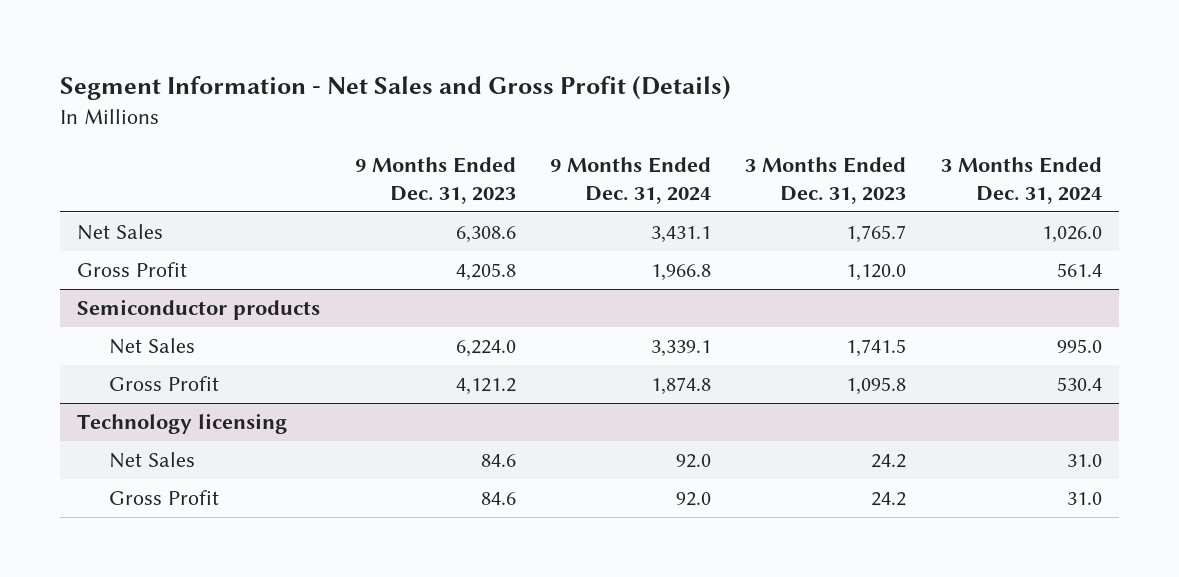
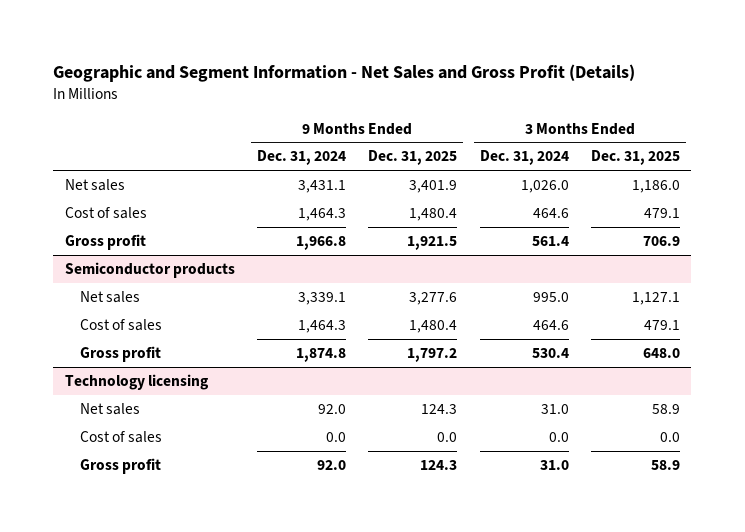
[59,75,731,101] Segment Information - Net Sales and Gross Profit (Details) -> [53,63,636,82] Geographic and Segment Information - Net Sales and Gross Profit (Details)
[354,157,516,205] 9 Months Ended Dec. 31, 2023 -> none
[745,157,907,205] 3 Months Ended Dec. 31, 2023 -> none
none -> [368,150,458,166] Dec. 31, 2025
none -> [591,150,681,166] Dec. 31, 2025
[77,224,164,241] Net Sales -> [64,179,125,192] Net sales
none -> [64,207,147,220] Cost of sales
[77,262,188,278] Gross Profit -> [64,234,146,251] Gross profit
[109,338,196,355] Net Sales -> [80,291,141,304] Net sales
none -> [80,319,163,332] Cost of sales
[109,376,220,392] Gross Profit -> [80,346,162,363] Gross profit
[109,452,196,469] Net Sales -> [80,403,141,416] Net sales
none -> [80,431,163,444] Cost of sales
[109,490,220,506] Gross Profit -> [80,458,162,475] Gross profit

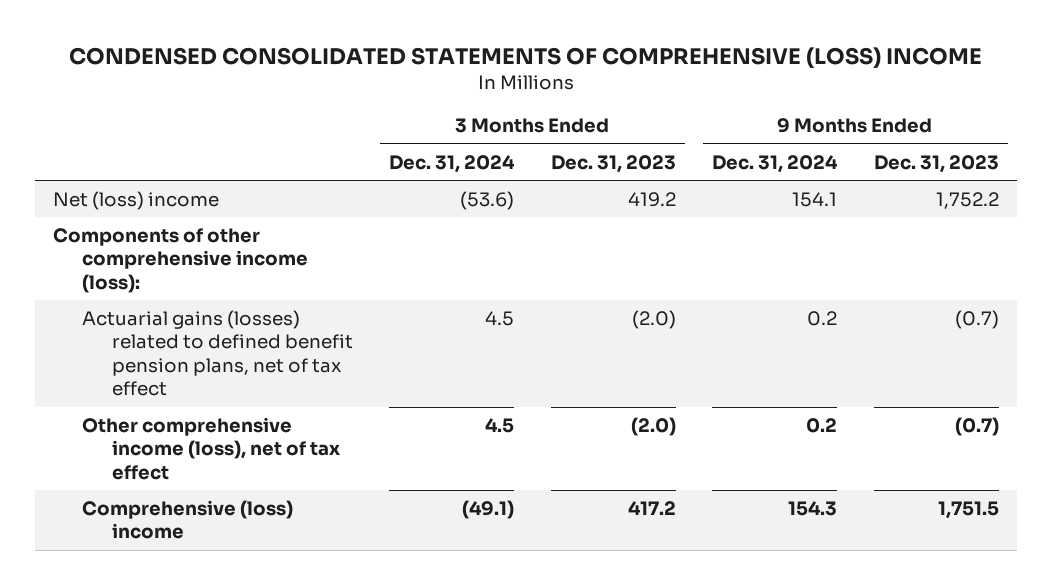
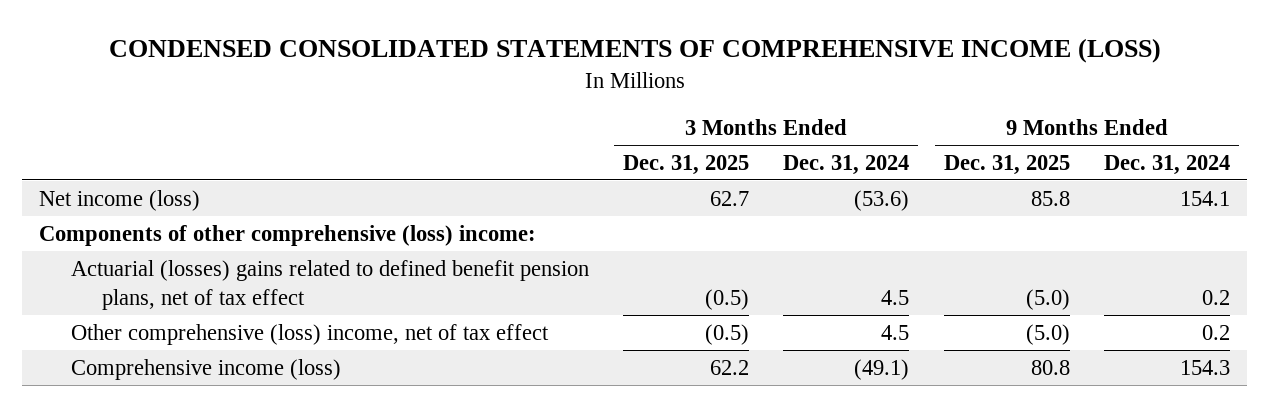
[68,46,982,68] CONDENSED CONSOLIDATED STATEMENTS OF COMPREHENSIVE (LOSS) INCOME -> [108,38,1161,64] CONDENSED CONSOLIDATED STATEMENTS OF COMPREHENSIVE INCOME (LOSS)
[550,154,676,173] Dec. 31, 2023 -> none
[873,154,999,173] Dec. 31, 2023 -> none
none -> [622,154,749,175] Dec. 31, 2025
none -> [943,154,1070,175] Dec. 31, 2025
[53,191,220,211] Net (loss) income -> [39,189,201,211] Net income (loss)
[53,228,309,293] Components of other comprehensive income (loss): -> [39,224,537,246] Components of other comprehensive (loss) income:
[82,310,353,397] Actuarial gains (losses) related to defined benefit pension plans, net of tax effect -> [70,259,589,310] Actuarial (losses) gains related to defined benefit pension plans, net of tax effect
[82,417,340,480] Other comprehensive income (loss), net of tax effect -> [70,323,549,345] Other comprehensive (loss) income, net of tax effect
[82,500,294,540] Comprehensive (loss) income -> [70,358,341,380] Comprehensive income (loss)

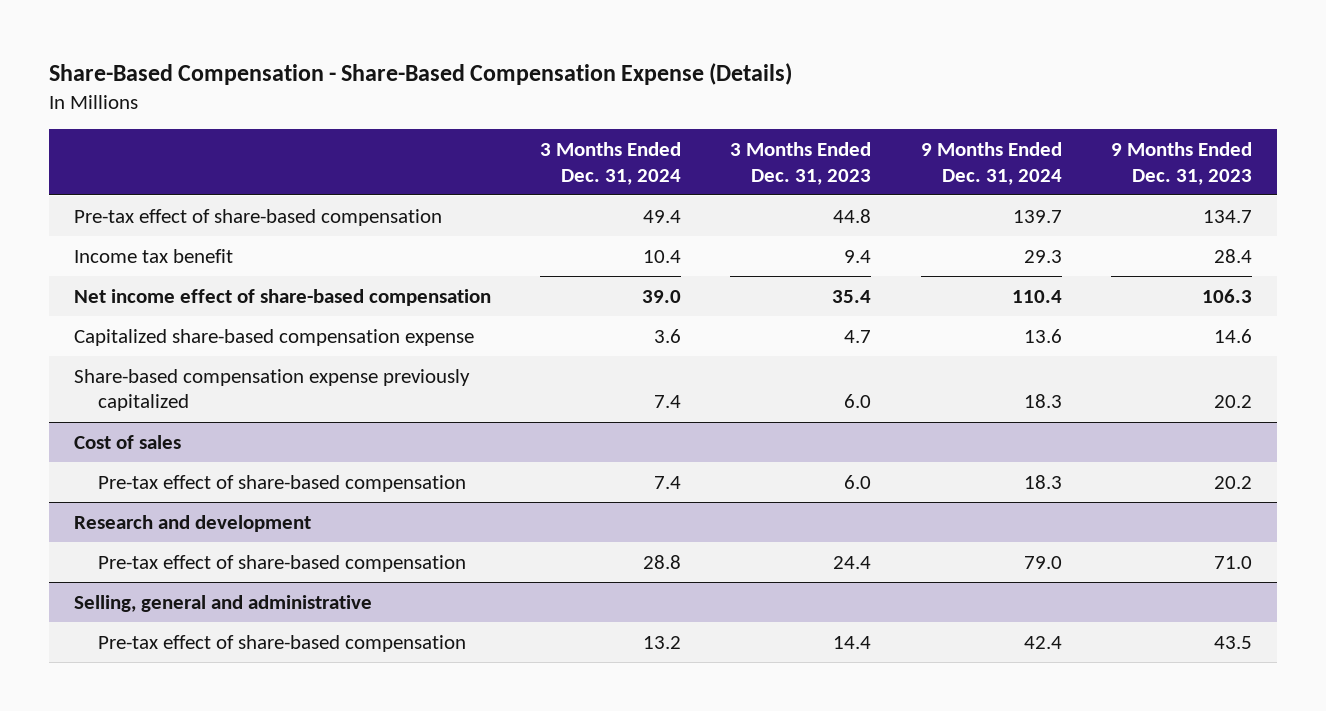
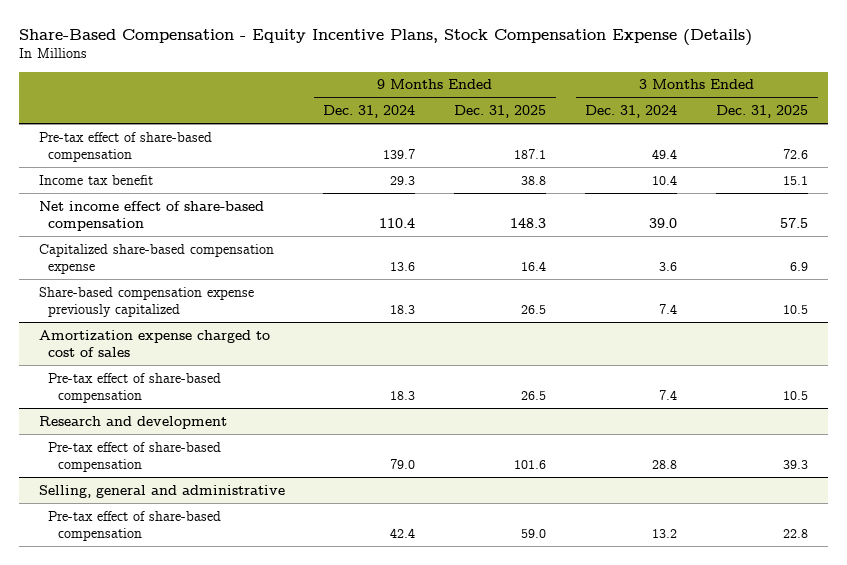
[48,62,792,85] Share-Based Compensation - Share-Based Compensation Expense (Details) -> [19,29,753,47] Share-Based Compensation - Equity Incentive Plans, Stock Compensation Expense (Details)
[730,141,872,185] 3 Months Ended Dec. 31, 2023 -> none
[1110,141,1252,185] 9 Months Ended Dec. 31, 2023 -> none
none -> [454,105,547,119] Dec. 31, 2025
none -> [716,105,809,119] Dec. 31, 2025
[73,434,181,449] Cost of sales -> [38,329,270,357] Amortization expense charged to cost of sales

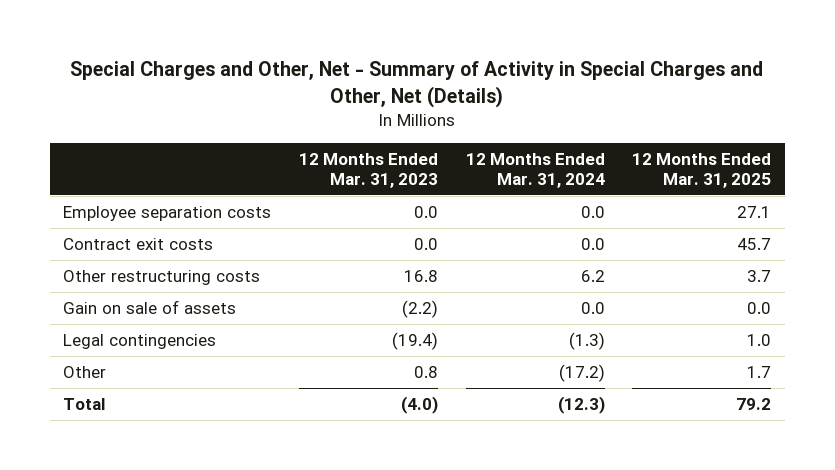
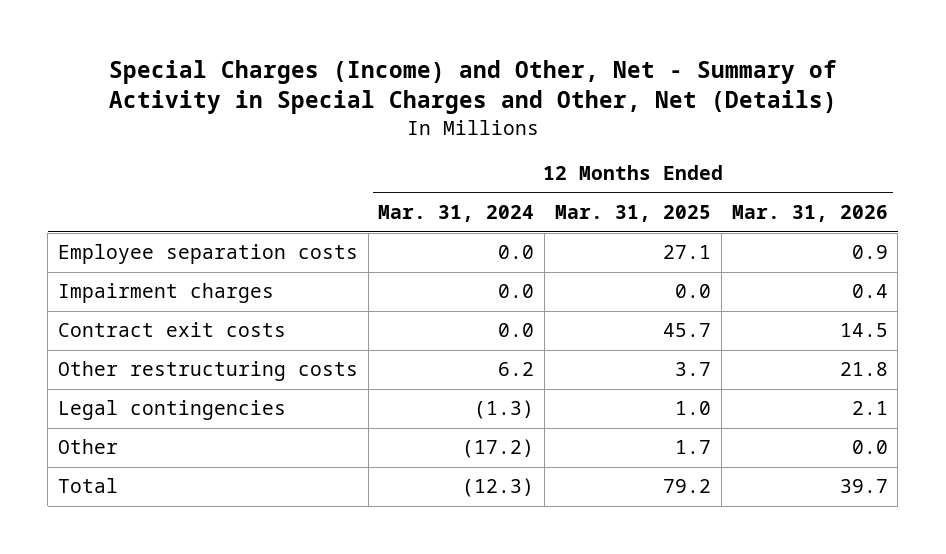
[70,61,764,108] Special Charges and Other, Net - Summary of Activity in Special Charges and Other, Net (Details) -> [108,59,837,115] Special Charges (Income) and Other, Net - Summary of Activity in Special Charges and Other, Net (Details)
[299,152,439,188] 12 Months Ended Mar. 31, 2023 -> none
none -> [731,205,888,223] Mar. 31, 2026
none -> [57,283,274,304] Impairment charges
[63,300,237,315] Gain on sale of assets -> none

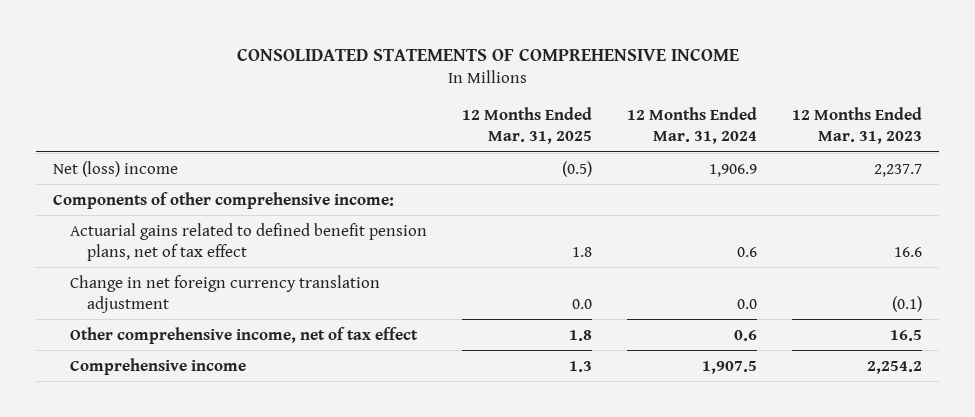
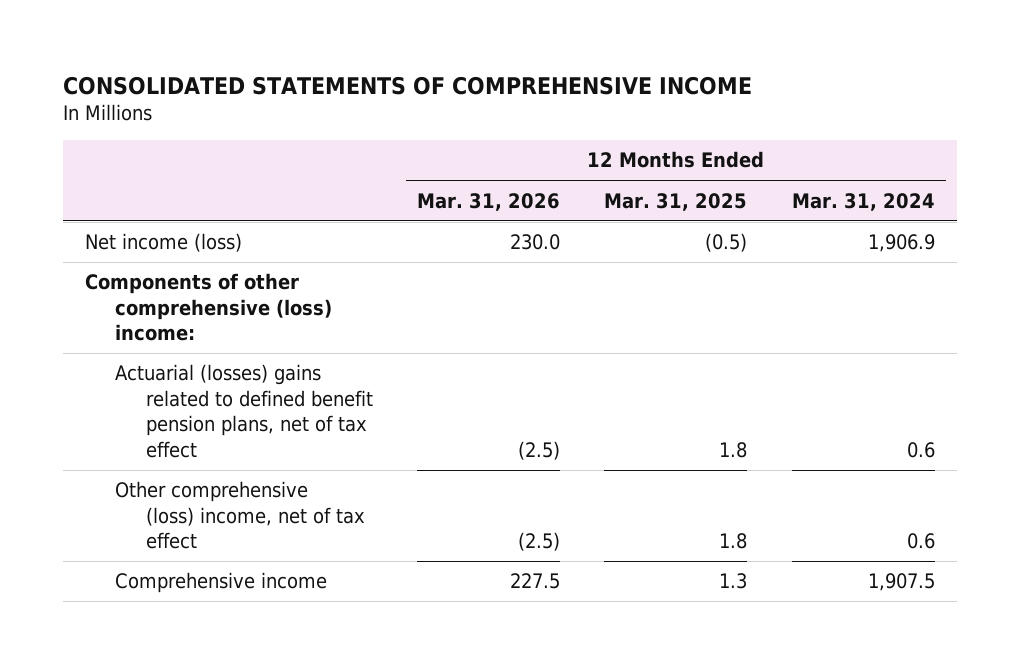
[791,107,922,145] 12 Months Ended Mar. 31, 2023 -> none
none -> [416,192,560,211] Mar. 31, 2026
[70,274,381,313] Change in net foreign currency translation adjustment -> none
[53,160,179,177] Net (loss) income -> [85,233,243,253] Net income (loss)
[53,191,395,209] Components of other comprehensive income: -> [85,273,333,342] Components of other comprehensive (loss) income:
[70,222,428,261] Actuarial gains related to defined benefit pension plans, net of tax effect -> [115,364,373,458] Actuarial (losses) gains related to defined benefit pension plans, net of tax effect
[70,326,419,344] Other comprehensive income, net of tax effect -> [115,481,365,550] Other comprehensive (loss) income, net of tax effect

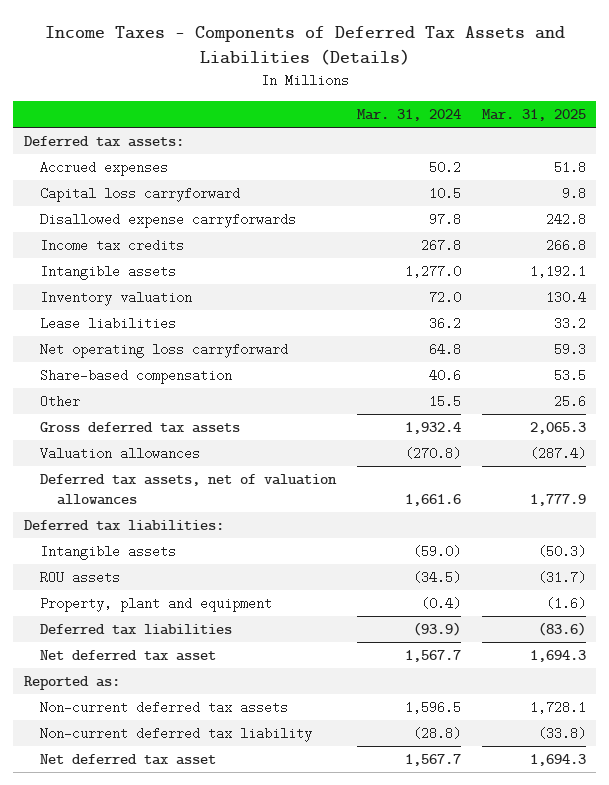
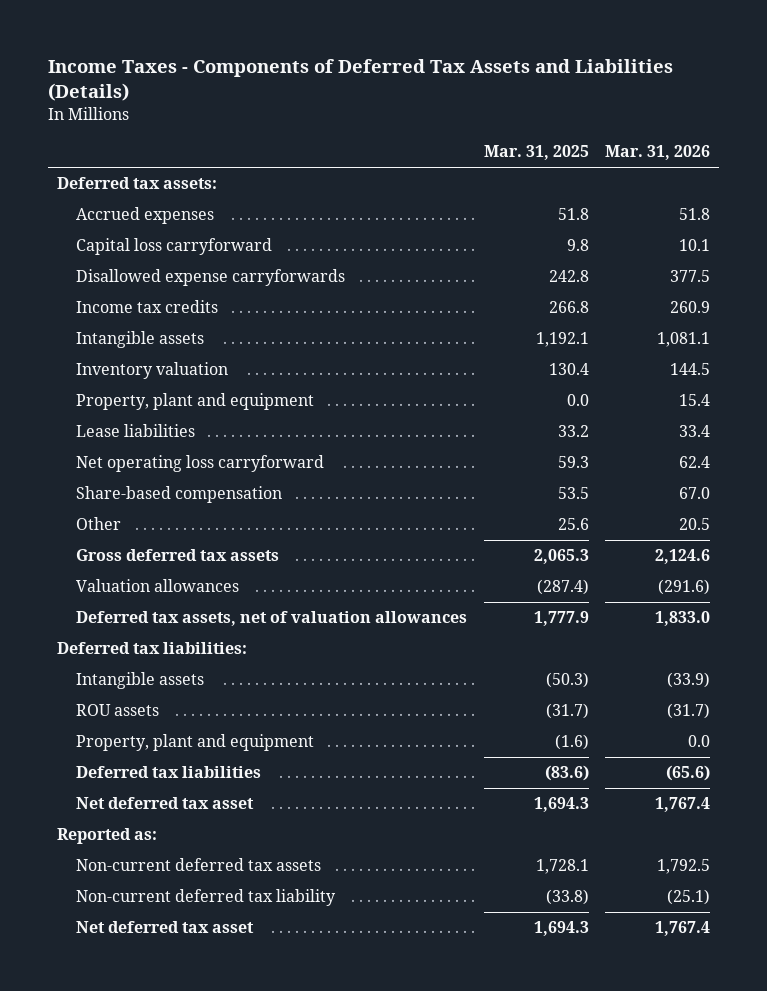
[356,109,461,122] Mar. 31, 2024 -> none
none -> [605,145,711,161] Mar. 31, 2026
none -> [75,393,314,411] Property, plant and equipment

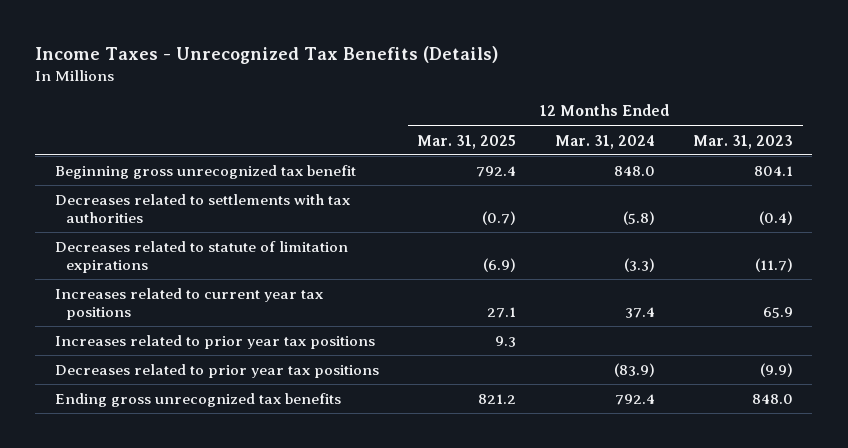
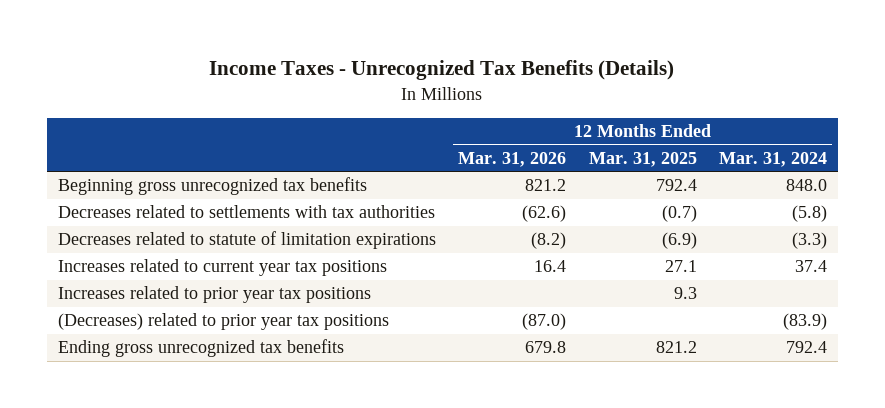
[693,134,794,149] Mar. 31, 2023 -> none
none -> [458,151,567,167] Mar. 31, 2026
[54,165,356,180] Beginning gross unrecognized tax benefit -> [57,177,367,196] Beginning gross unrecognized tax benefits
[54,364,379,379] Decreases related to prior year tax positions -> [57,313,389,331] (Decreases) related to prior year tax positions

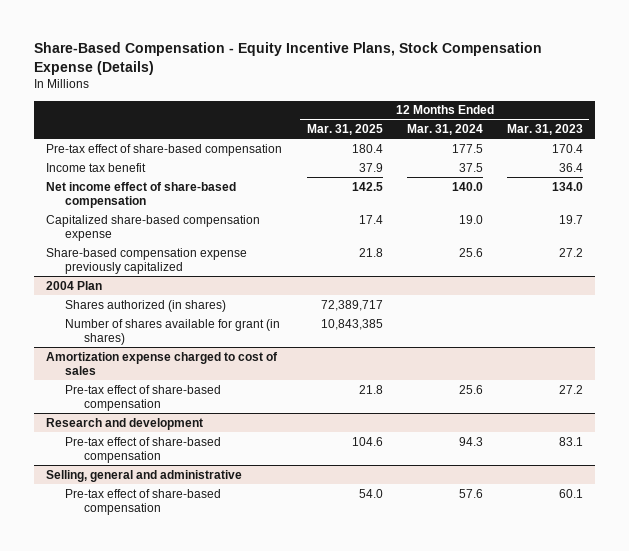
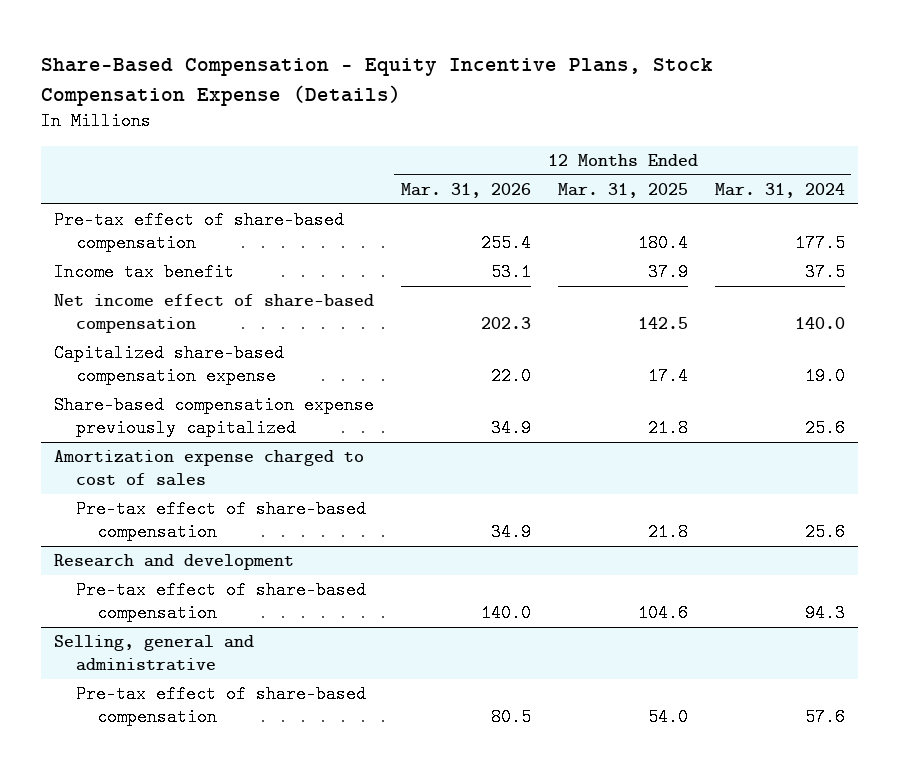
[506,124,583,136] Mar. 31, 2023 -> none
none -> [401,183,532,199] Mar. 31, 2026
[46,280,103,290] 2004 Plan -> none
[65,299,227,312] Shares authorized (in shares) -> none
[65,318,281,345] Number of shares available for grant (in shares) -> none

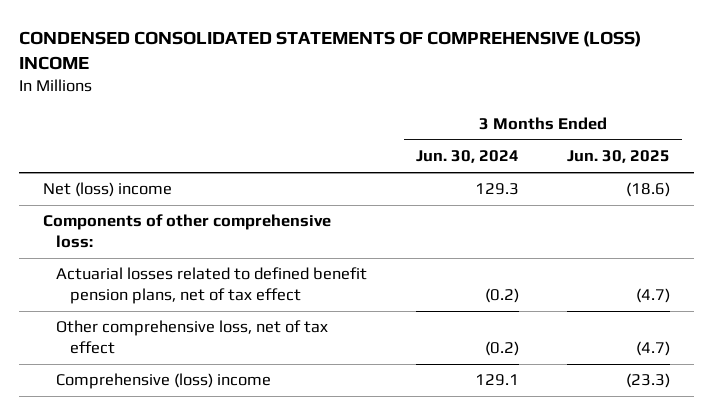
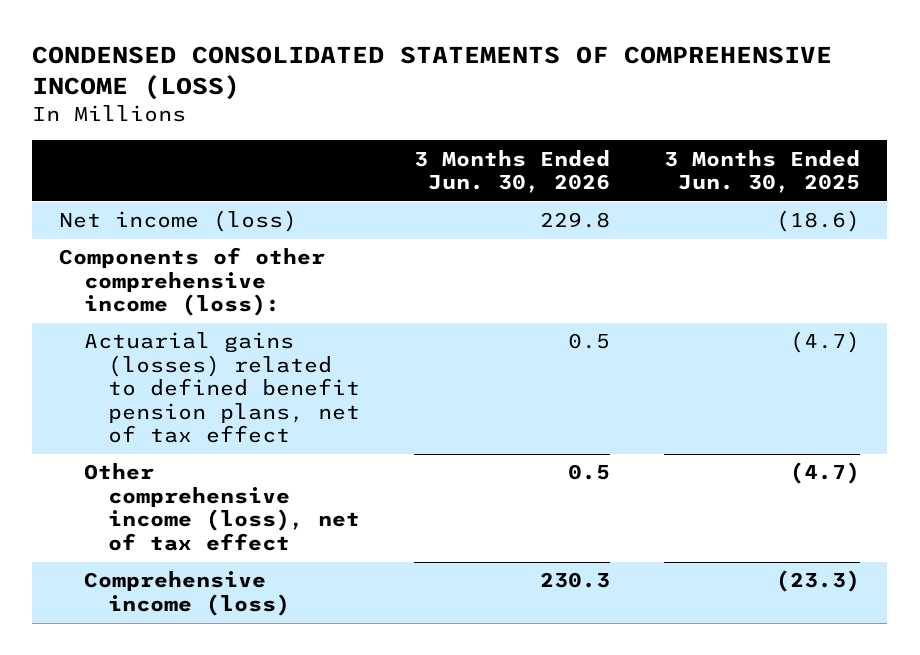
[18,31,641,71] CONDENSED CONSOLIDATED STATEMENTS OF COMPREHENSIVE (LOSS) INCOME -> [32,45,833,100] CONDENSED CONSOLIDATED STATEMENTS OF COMPREHENSIVE INCOME (LOSS)
[415,150,519,164] Jun. 30, 2024 -> none
none -> [414,149,611,194] 3 Months Ended Jun. 30, 2026
[42,182,172,198] Net (loss) income -> [59,210,298,233] Net income (loss)
[42,214,331,249] Components of other comprehensive loss: -> [59,247,326,317] Components of other comprehensive income (loss):
[56,267,368,305] Actuarial losses related to defined benefit pension plans, net of tax effect -> [83,332,361,444] Actuarial gains (losses) related to defined benefit pension plans, net of tax effect
[56,320,329,355] Other comprehensive loss, net of tax effect -> [83,463,361,551] Other comprehensive income (loss), net of tax effect
[56,373,272,390] Comprehensive (loss) income -> [83,571,291,616] Comprehensive income (loss)

